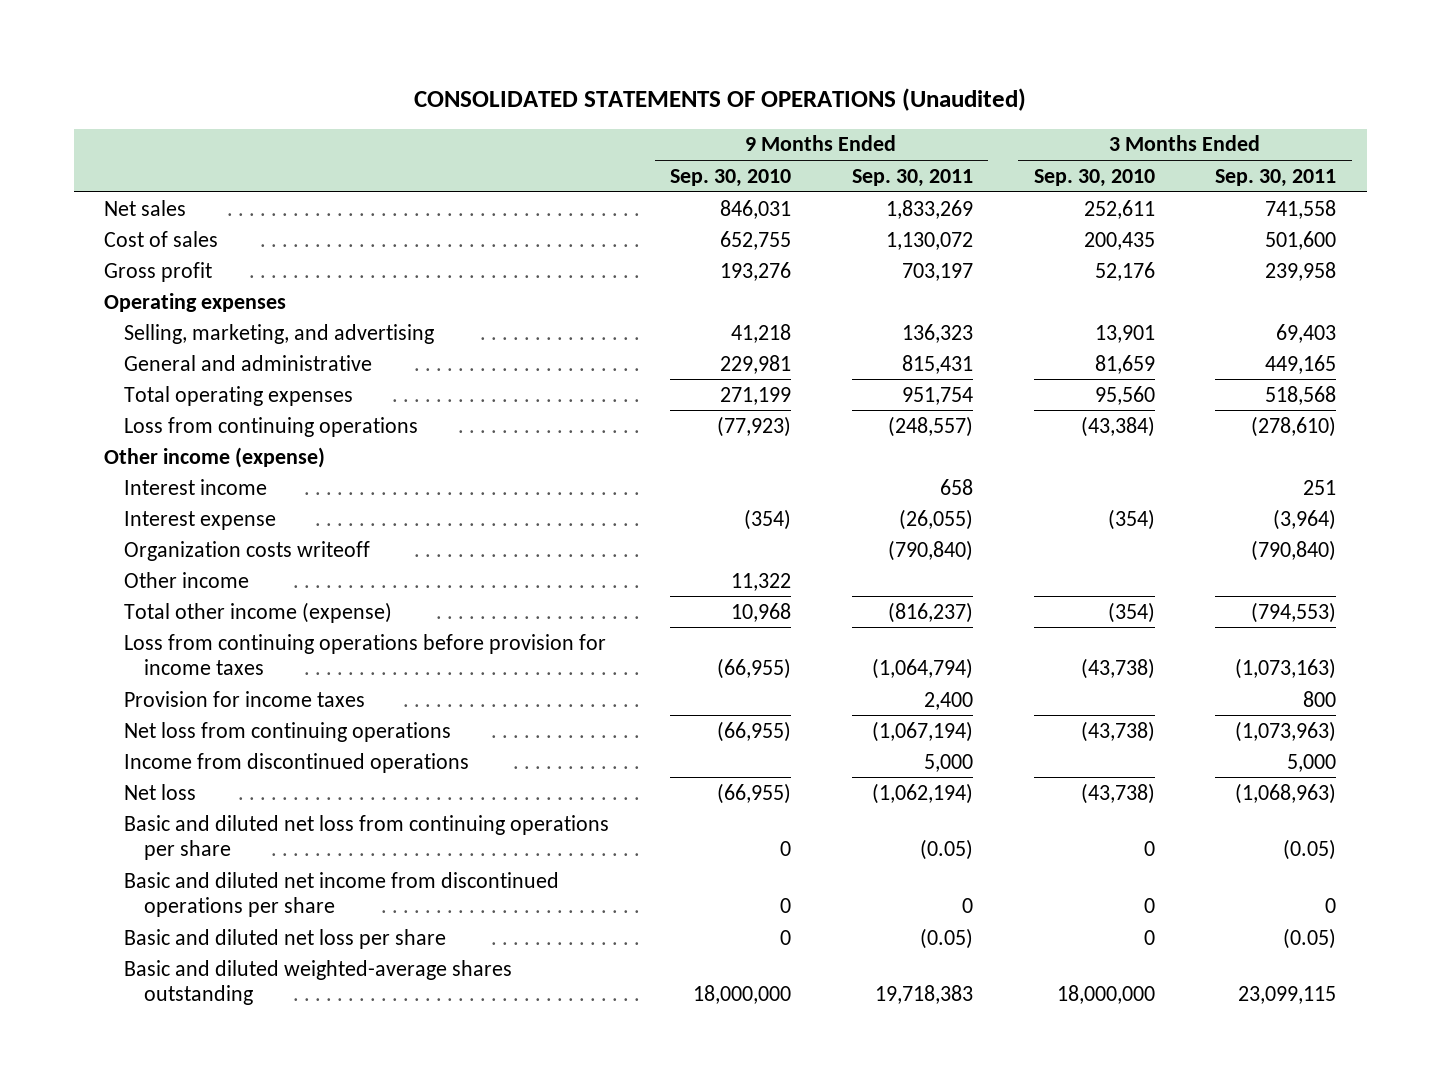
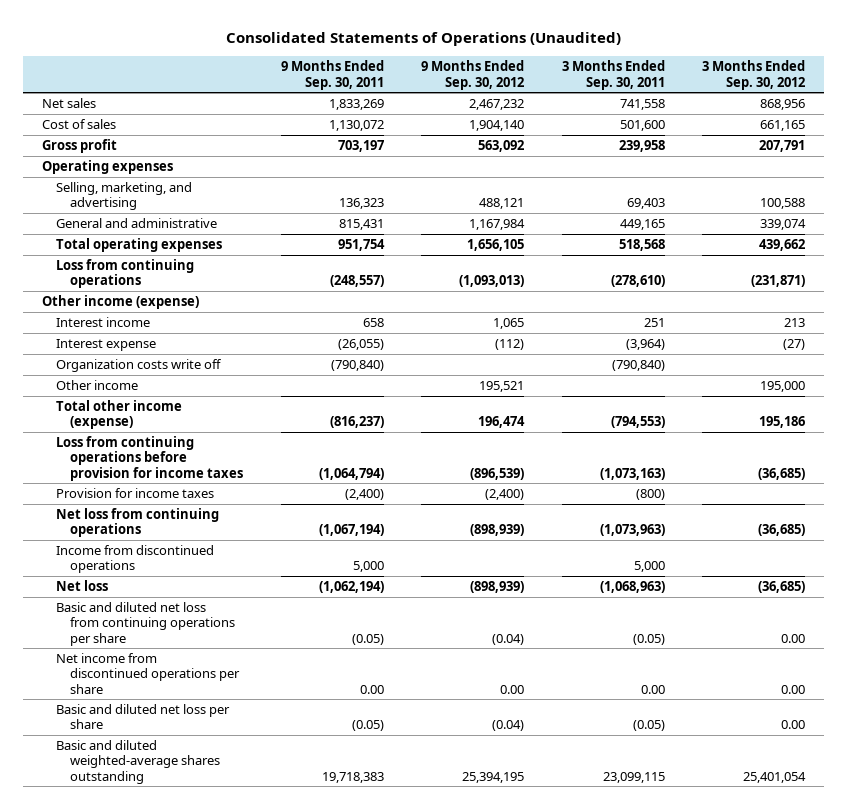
[414,88,1027,112] CONSOLIDATED STATEMENTS OF OPERATIONS (Unaudited) -> [225,32,621,47] Consolidated Statements of Operations (Unaudited)
[670,168,792,187] Sep. 30, 2010 -> none
[1033,168,1155,187] Sep. 30, 2010 -> none
none -> [421,60,525,90] 9 Months Ended Sep. 30, 2012
none -> [702,60,806,90] 3 Months Ended Sep. 30, 2012
[124,540,371,561] Organization costs writeoff -> [56,359,223,373] Organization costs write off
[923,691,973,710] 2,400 -> [344,489,384,501] (2,400)
[1303,690,1337,707] 800 -> [635,489,665,501] (800)
[124,871,560,917] Basic and diluted net income from discontinued operations per share -> [56,653,241,694] Net income from discontinued operations per share
[961,897,973,913] 0 -> [359,684,384,694] 0.00
[1325,897,1337,913] 0 -> [640,684,665,694] 0.00

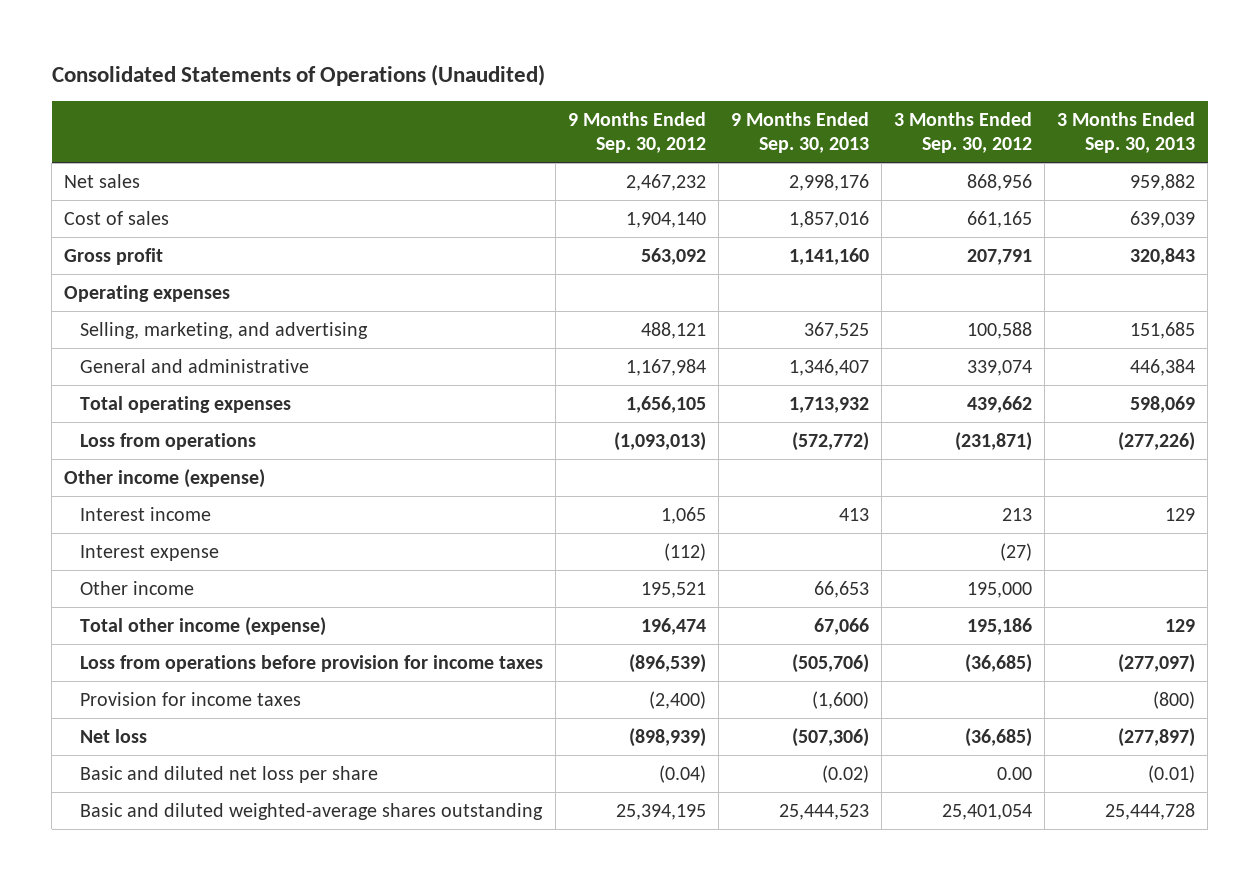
[280,60,384,90] 9 Months Ended Sep. 30, 2011 -> none
[561,60,665,90] 3 Months Ended Sep. 30, 2011 -> none
none -> [730,112,869,153] 9 Months Ended Sep. 30, 2013
none -> [1057,112,1196,153] 3 Months Ended Sep. 30, 2013
[56,259,195,289] Loss from continuing operations -> [79,432,256,450] Loss from operations
[56,359,223,373] Organization costs write off -> none
[56,436,244,481] Loss from continuing operations before provision for income taxes -> [79,654,543,672] Loss from operations before provision for income taxes
[56,508,220,538] Net loss from continuing operations -> none
[56,545,215,574] Income from discontinued operations -> none
[56,602,236,646] Basic and diluted net loss from continuing operations per share -> none
[56,653,241,694] Net income from discontinued operations per share -> none

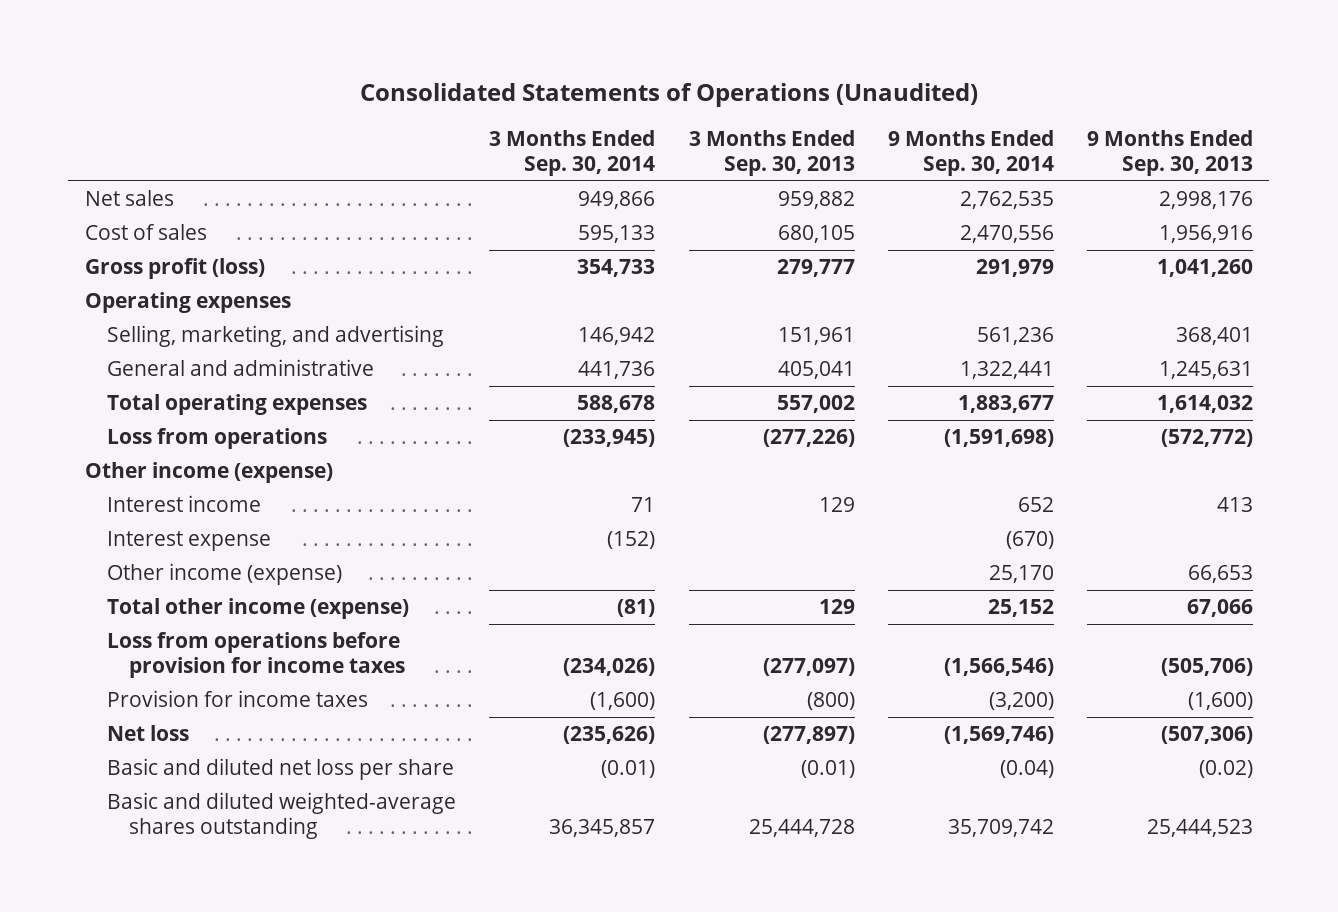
[567,112,706,153] 9 Months Ended Sep. 30, 2012 -> none
[894,112,1033,153] 3 Months Ended Sep. 30, 2012 -> none
none -> [489,130,656,177] 3 Months Ended Sep. 30, 2014
none -> [887,130,1054,177] 9 Months Ended Sep. 30, 2014
[788,210,869,228] 1,857,016 -> [1158,225,1253,244] 1,956,916
[1130,210,1196,228] 639,039 -> [777,225,855,244] 680,105
[64,247,164,265] Gross profit -> [85,258,266,280] Gross profit (loss)
[788,247,869,265] 1,141,160 -> [1156,259,1253,278] 1,041,260
[1130,247,1196,265] 320,843 -> [776,259,855,278] 279,777
[803,321,869,339] 367,525 -> [1175,327,1253,346] 368,401
[1130,321,1196,339] 151,685 -> [777,327,855,346] 151,961
[788,358,869,376] 1,346,407 -> [1158,361,1253,380] 1,245,631
[1130,358,1196,376] 446,384 -> [777,361,855,380] 405,041
[788,396,869,413] 1,713,932 -> [1156,395,1253,414] 1,614,032
[1130,395,1196,413] 598,069 -> [776,395,855,414] 557,002
[79,580,194,595] Other income -> [107,563,343,586] Other income (expense)

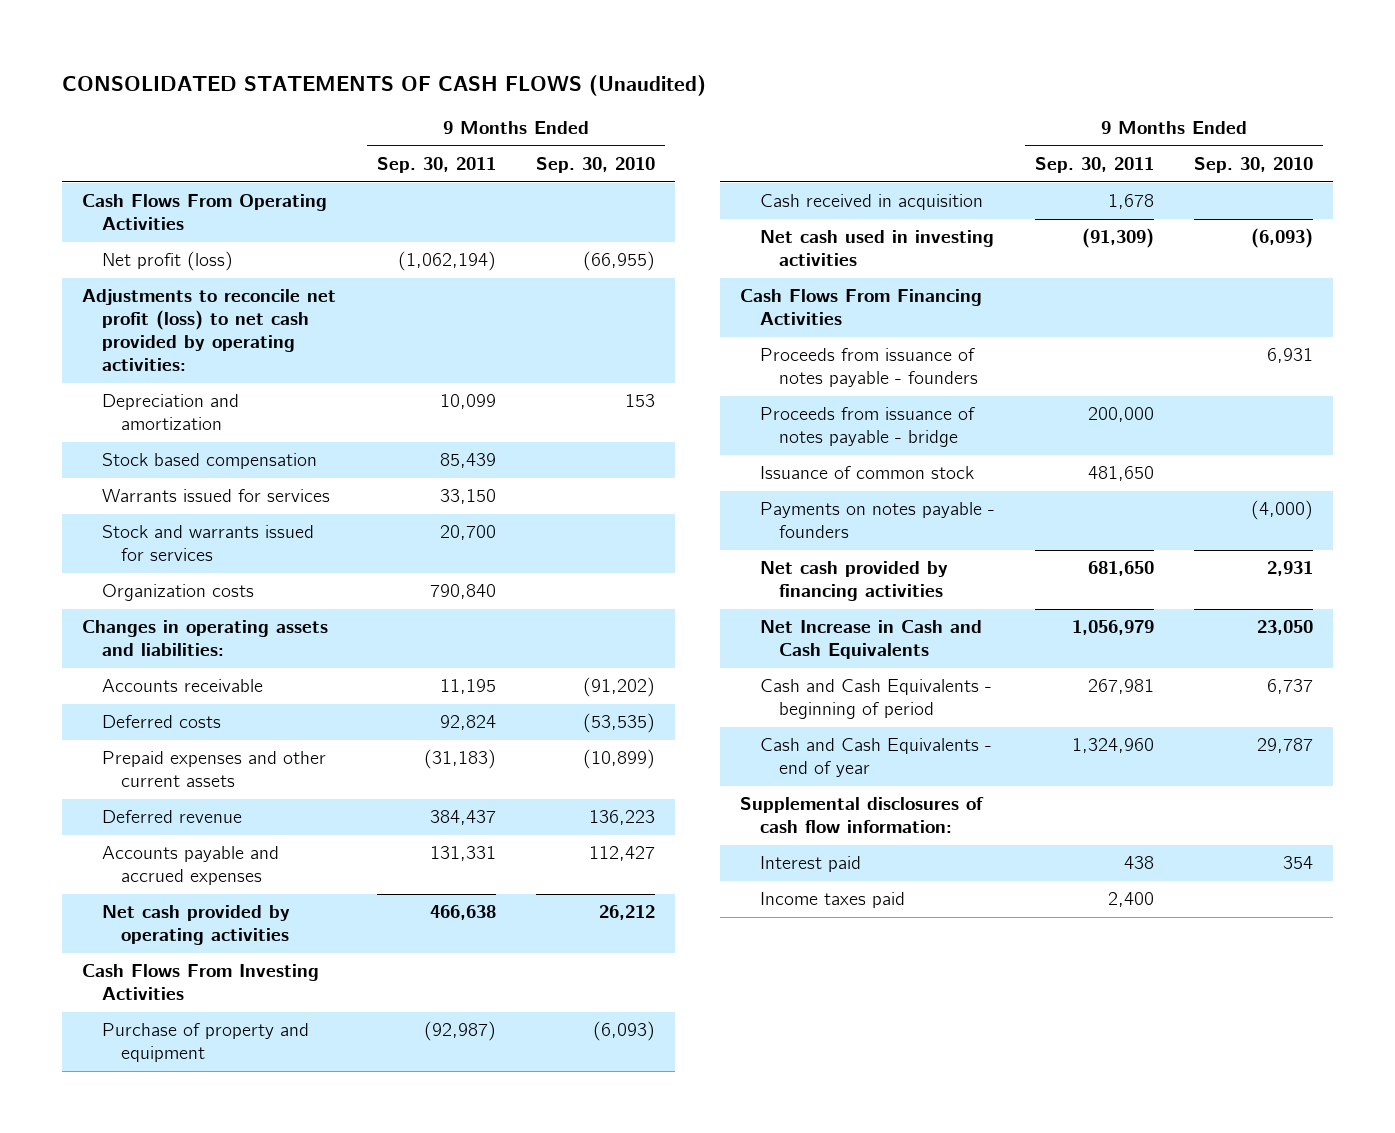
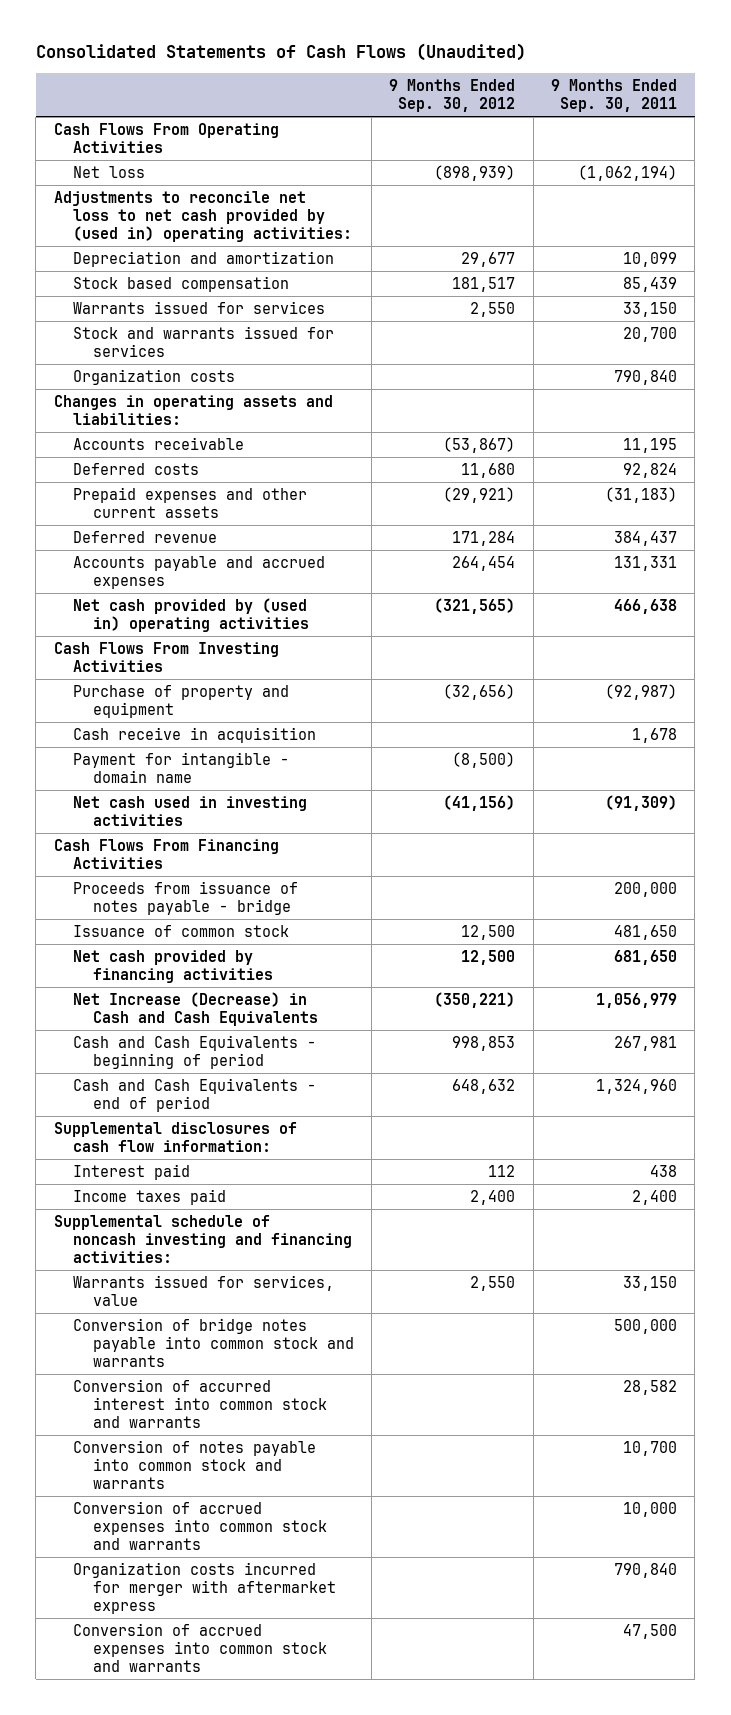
[62,74,707,96] CONSOLIDATED STATEMENTS OF CASH FLOWS (Unaudited) -> [35,43,526,62] Consolidated Statements of Cash Flows (Unaudited)
[535,156,655,173] Sep. 30, 2010 -> none
none -> [389,79,516,112] 9 Months Ended Sep. 30, 2012
[101,251,233,272] Net profit (loss) -> [73,165,146,178] Net loss
[82,289,337,372] Adjustments to reconcile net profit (loss) to net cash provided by operating activities: -> [53,190,353,242] Adjustments to reconcile net loss to net cash provided by (used in) operating activities:
[101,905,290,946] Net cash provided by operating activities -> [73,597,309,632] Net cash provided by (used in) operating activities
[759,194,983,211] Cash received in acquisition -> [73,726,317,743] Cash receive in acquisition
none -> [73,751,290,783] Payment for intangible - domain name
[759,348,979,388] Proceeds from issuance of notes payable - founders -> none
[759,502,995,539] Payments on notes payable - founders -> none
[759,620,982,660] Net Increase in Cash and Cash Equivalents -> [73,991,318,1026] Net Increase (Decrease) in Cash and Cash Equivalents
[759,738,992,778] Cash and Cash Equivalents - end of year -> [73,1077,317,1112] Cash and Cash Equivalents - end of period
none -> [53,1214,353,1263] Supplemental schedule of noncash investing and financing activities:
none -> [73,1274,335,1306] Warrants issued for services, value
none -> [73,1317,354,1367] Conversion of bridge notes payable into common stock and warrants
none -> [73,1378,327,1428] Conversion of accurred interest into common stock and warrants
none -> [73,1439,317,1489] Conversion of notes payable into common stock and warrants
none -> [73,1500,327,1550] Conversion of accrued expenses into common stock and warrants
none -> [73,1561,336,1614] Organization costs incurred for merger with aftermarket express
none -> [73,1622,327,1672] Conversion of accrued expenses into common stock and warrants

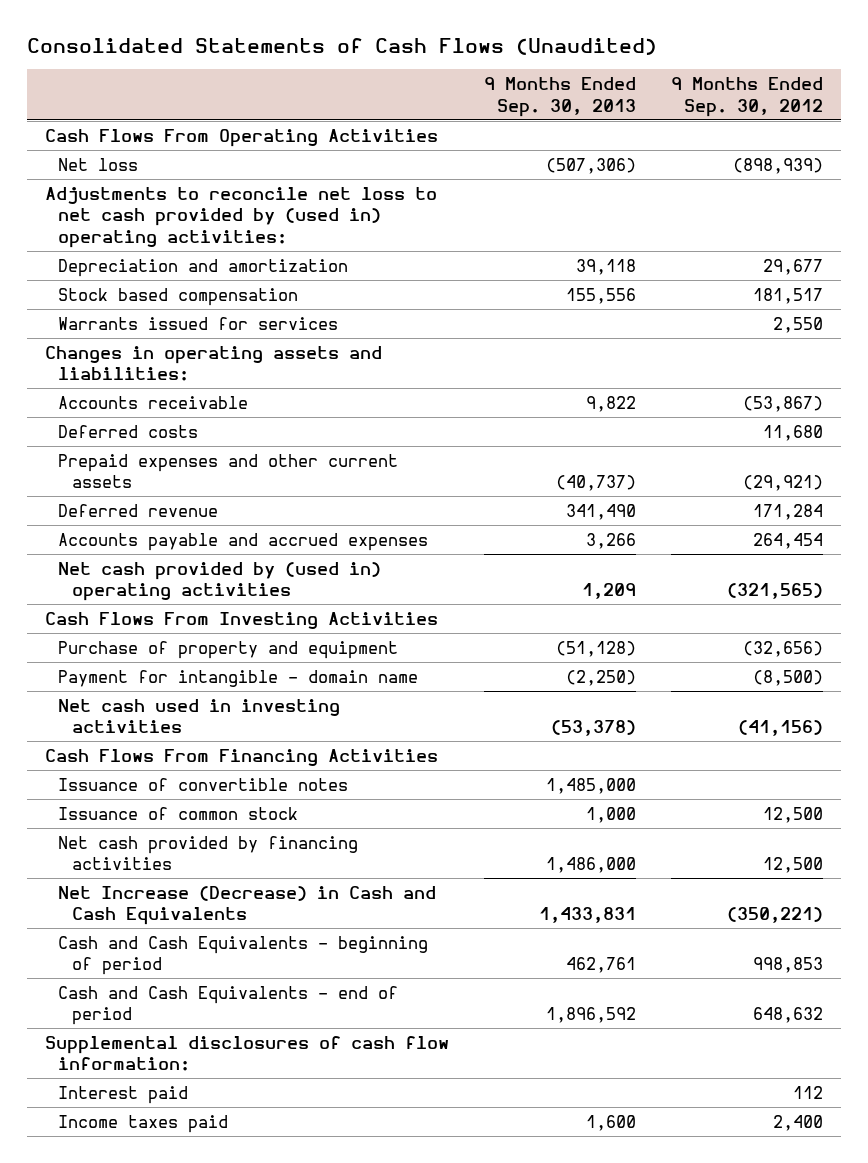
[551,79,678,112] 9 Months Ended Sep. 30, 2011 -> none
none -> [483,76,636,117] 9 Months Ended Sep. 30, 2013
[73,325,335,357] Stock and warrants issued for services -> none
[73,368,236,385] Organization costs -> none
[73,726,317,743] Cash receive in acquisition -> none
[73,880,299,915] Proceeds from issuance of notes payable - bridge -> none
none -> [58,777,349,791] Issuance of convertible notes
[53,1214,353,1263] Supplemental schedule of noncash investing and financing activities: -> none
[73,1274,335,1306] Warrants issued for services, value -> none
[73,1317,354,1367] Conversion of bridge notes payable into common stock and warrants -> none
[73,1378,327,1428] Conversion of accurred interest into common stock and warrants -> none
[73,1439,317,1489] Conversion of notes payable into common stock and warrants -> none
[73,1500,327,1550] Conversion of accrued expenses into common stock and warrants -> none
[73,1561,336,1614] Organization costs incurred for merger with aftermarket express -> none
[73,1622,327,1672] Conversion of accrued expenses into common stock and warrants -> none

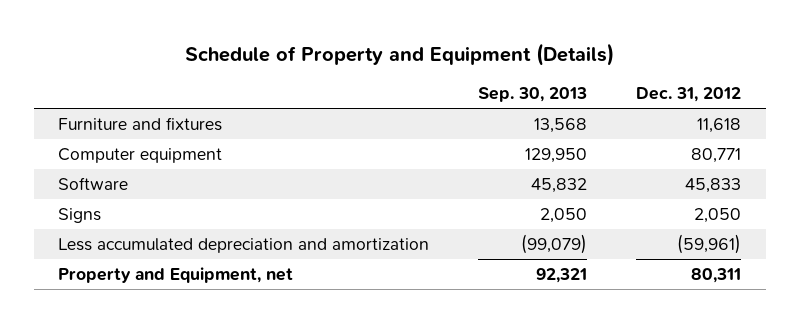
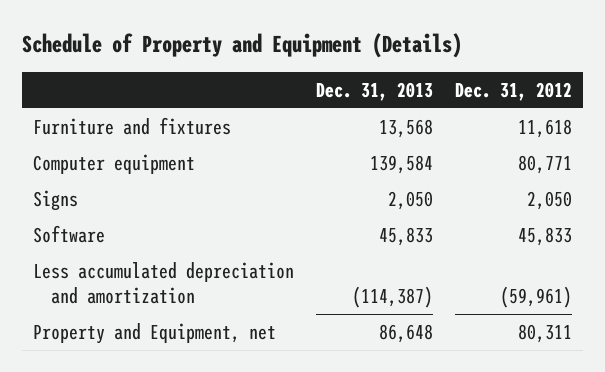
[478,87,588,103] Sep. 30, 2013 -> none
none -> [316,81,434,101] Dec. 31, 2013
[58,177,129,191] Software -> [32,224,105,243] Software

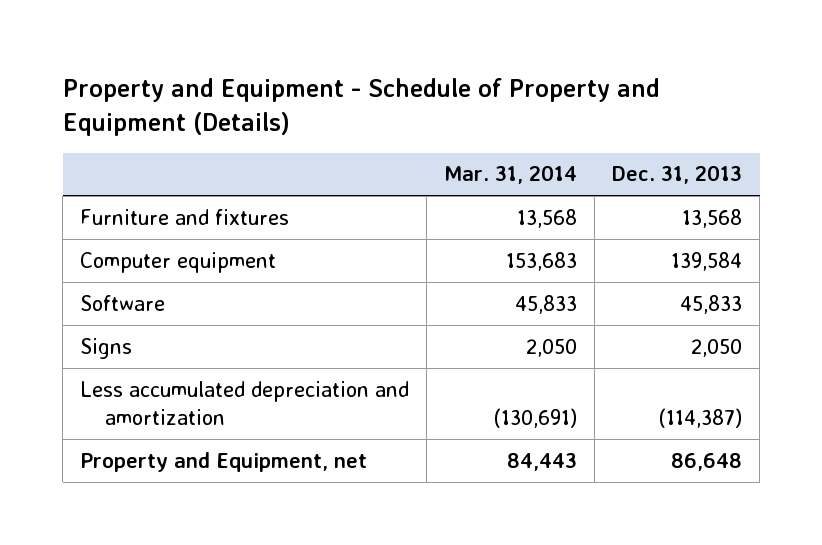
[21,33,462,59] Schedule of Property and Equipment (Details) -> [62,77,660,136] Property and Equipment - Schedule of Property and Equipment (Details)
[455,81,573,101] Dec. 31, 2012 -> none
none -> [444,165,578,185] Mar. 31, 2014
[32,189,78,211] Signs -> [80,337,133,359] Signs

